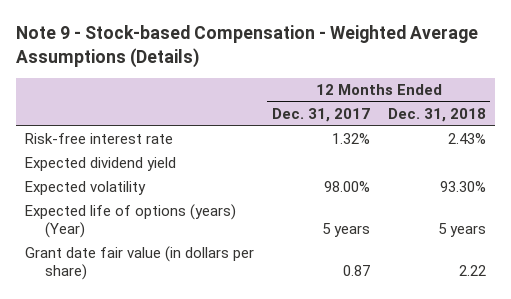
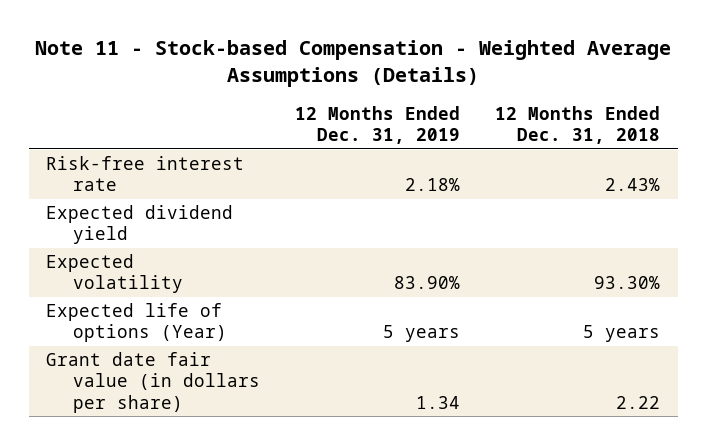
[15,25,478,68] Note 9 - Stock-based Compensation - Weighted Average Assumptions (Details) -> [35,40,672,88] Note 11 - Stock-based Compensation - Weighted Average Assumptions (Details)
[271,108,370,123] Dec. 31, 2017 -> none
none -> [294,105,460,145] 12 Months Ended Dec. 31, 2019
[24,204,236,239] Expected life of options (years) (Year) -> [46,302,227,343] Expected life of options (Year)

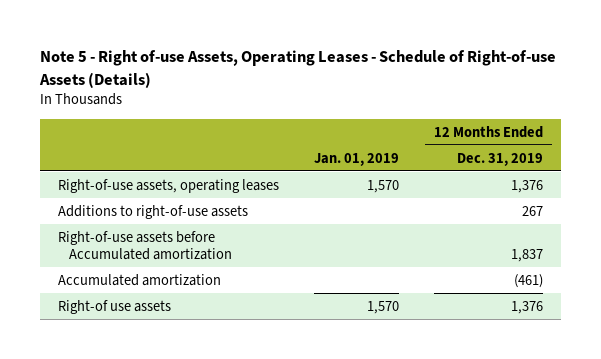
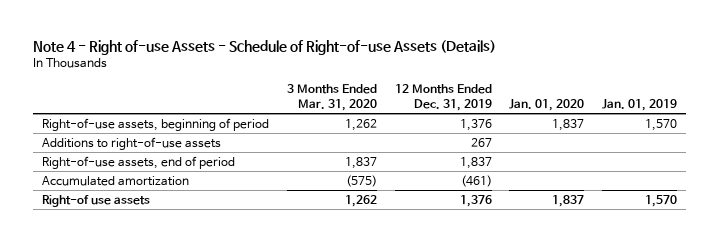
[38,50,556,88] Note 5 - Right of-use Assets, Operating Leases - Schedule of Right-of-use Assets (Details) -> [33,40,497,56] Note 4 - Right of-use Assets - Schedule of Right-of-use Assets (Details)
none -> [286,83,377,111] 3 Months Ended Mar. 31, 2020
none -> [509,98,585,111] Jan. 01, 2020
[57,178,279,193] Right-of-use assets, operating leases -> [42,117,270,131] Right-of-use assets, beginning of period
[57,230,233,260] Right-of-use assets before Accumulated amortization -> [42,155,236,169] Right-of-use assets, end of period

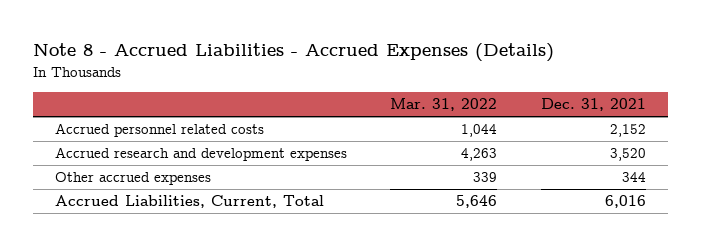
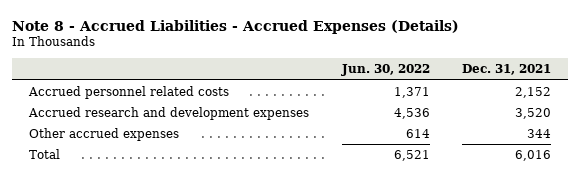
[390,98,498,112] Mar. 31, 2022 -> none
none -> [340,64,430,77] Jun. 30, 2022
[54,195,324,209] Accrued Liabilities, Current, Total -> [28,149,60,160] Total

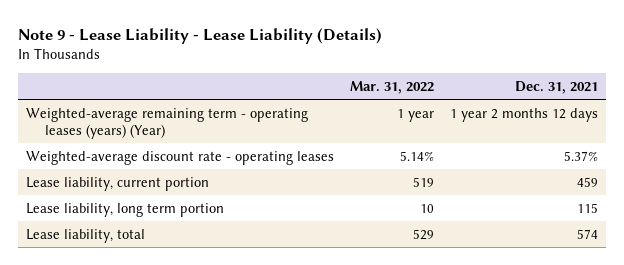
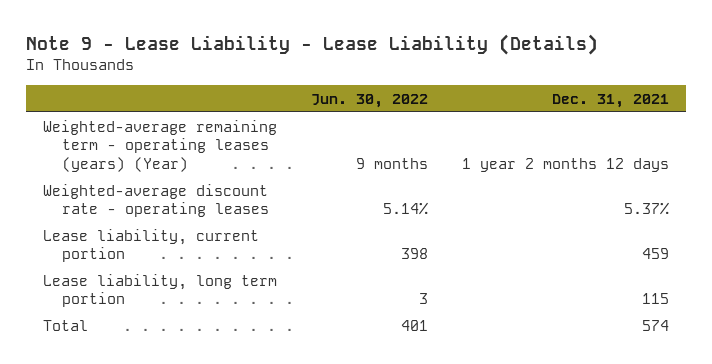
[350,81,435,95] Mar. 31, 2022 -> none
none -> [311,93,429,108] Jun. 30, 2022
[25,228,145,243] Lease liability, total -> [43,319,89,331] Total

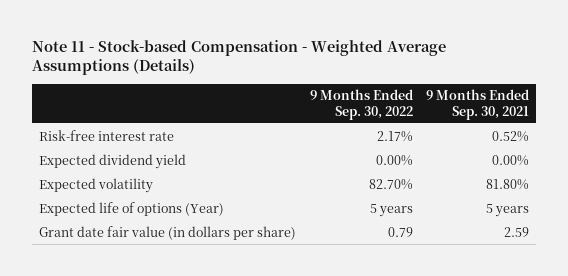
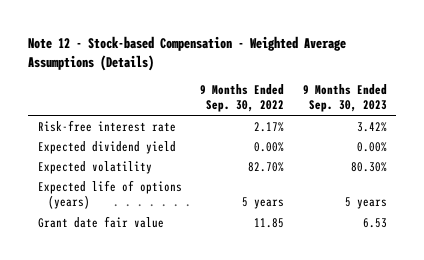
[31,39,446,76] Note 11 - Stock-based Compensation - Weighted Average Assumptions (Details) -> [28,35,347,71] Note 12 - Stock-based Compensation - Weighted Average Assumptions (Details)
[426,89,530,120] 9 Months Ended Sep. 30, 2021 -> none
none -> [302,83,387,113] 9 Months Ended Sep. 30, 2023
[38,201,224,216] Expected life of options (Year) -> [37,179,182,210] Expected life of options (years)
[38,225,296,240] Grant date fair value (in dollars per share) -> [37,215,164,228] Grant date fair value
[387,226,413,237] 0.79 -> [254,217,285,228] 11.85

